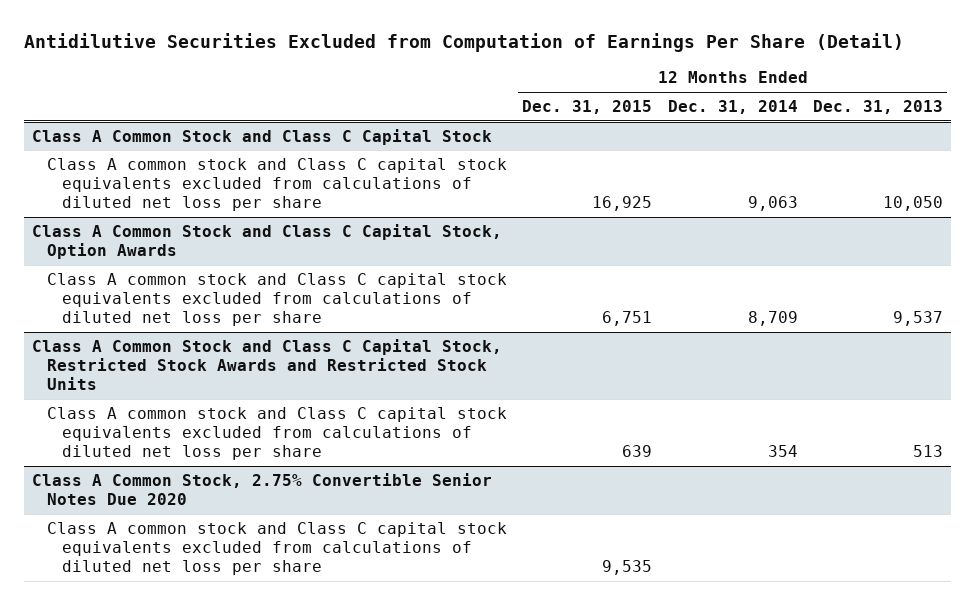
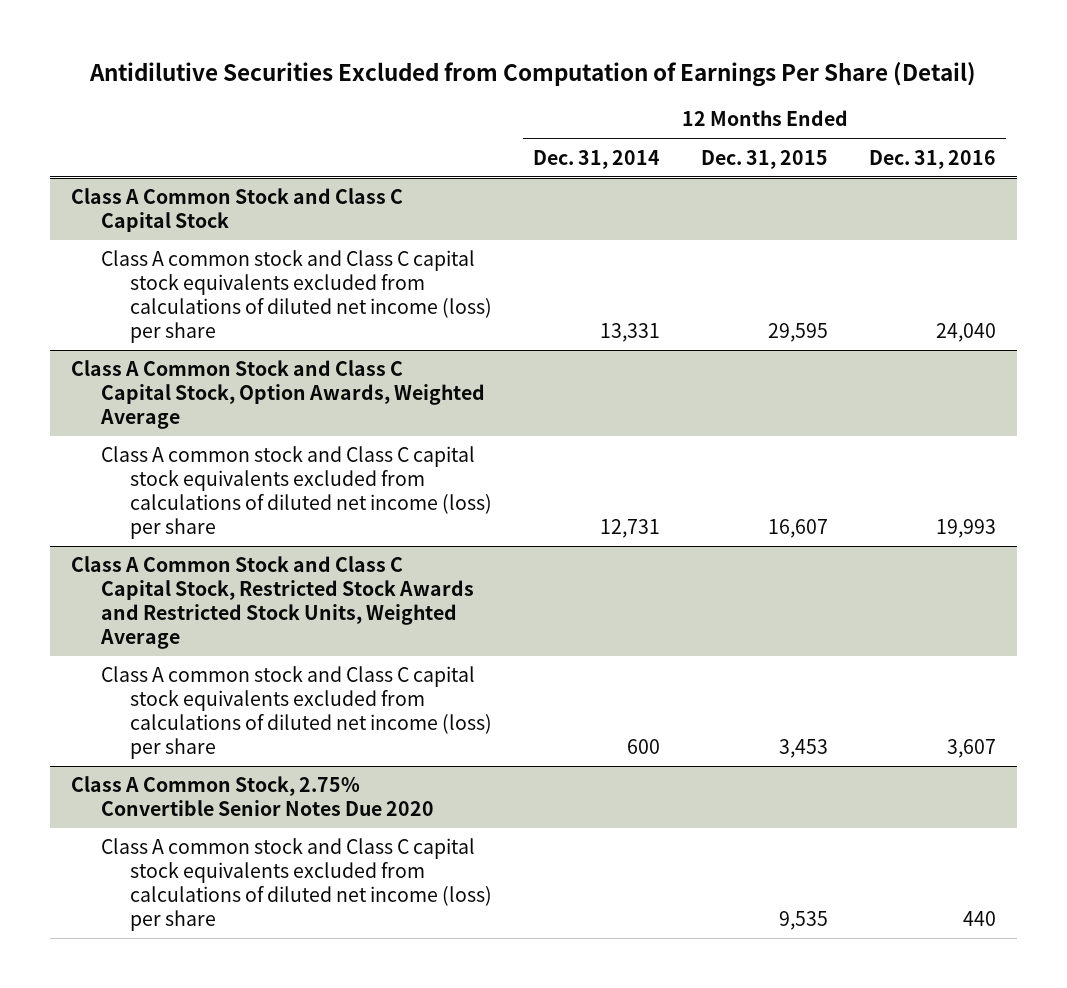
[813,99,944,114] Dec. 31, 2013 -> none
none -> [869,149,997,169] Dec. 31, 2016
[46,157,507,211] Class A common stock and Class C capital stock equivalents excluded from calculations of diluted net loss per share -> [100,250,493,343] Class A common stock and Class C capital stock equivalents excluded from calculations of diluted net income (loss) per share
[592,195,653,211] 16,925 -> [768,322,829,342] 29,595
[747,195,798,211] 9,063 -> [600,322,661,342] 13,331
[31,223,502,259] Class A Common Stock and Class C Capital Stock, Option Awards -> [70,360,485,429] Class A Common Stock and Class C Capital Stock, Option Awards, Weighted Average
[46,272,507,326] Class A common stock and Class C capital stock equivalents excluded from calculations of diluted net loss per share -> [100,446,493,539] Class A common stock and Class C capital stock equivalents excluded from calculations of diluted net income (loss) per share
[602,310,653,326] 6,751 -> [768,518,829,538] 16,607
[747,310,798,326] 8,709 -> [600,518,661,538] 12,731
[31,338,502,390] Class A Common Stock and Class C Capital Stock, Restricted Stock Awards and Restricted Stock Units -> [70,556,474,649] Class A Common Stock and Class C Capital Stock, Restricted Stock Awards and Restricted Stock Units, Weighted Average
[46,406,507,460] Class A common stock and Class C capital stock equivalents excluded from calculations of diluted net loss per share -> [100,666,493,759] Class A common stock and Class C capital stock equivalents excluded from calculations of diluted net income (loss) per share
[622,444,653,457] 639 -> [779,738,829,758] 3,453
[767,444,798,457] 354 -> [627,738,661,754] 600
[46,521,507,575] Class A common stock and Class C capital stock equivalents excluded from calculations of diluted net loss per share -> [100,838,493,931] Class A common stock and Class C capital stock equivalents excluded from calculations of diluted net income (loss) per share

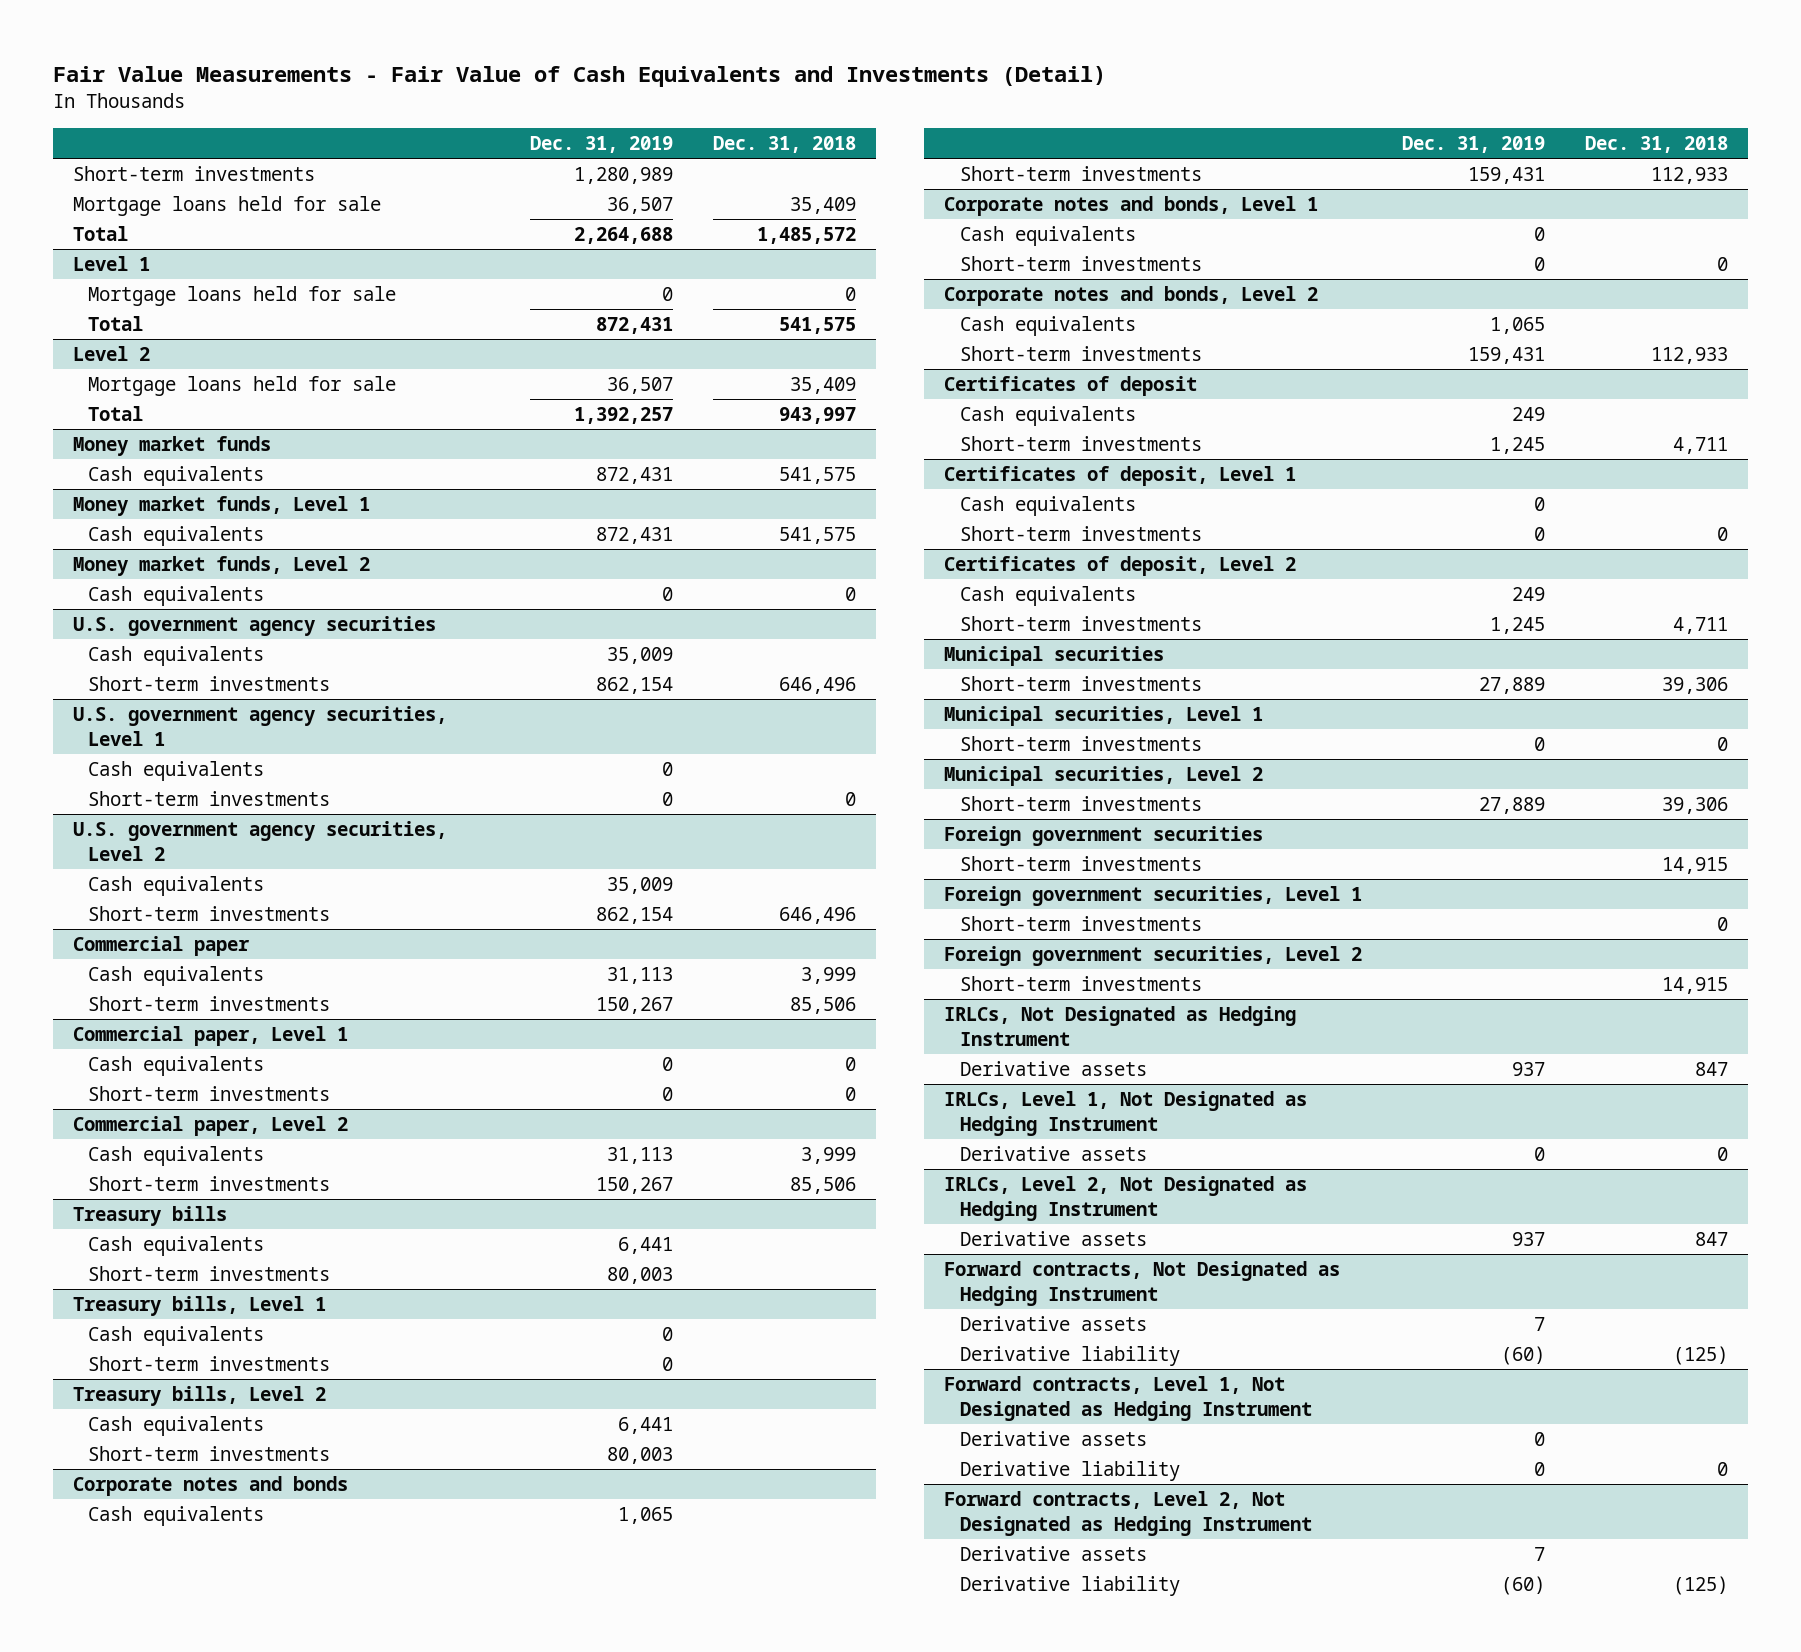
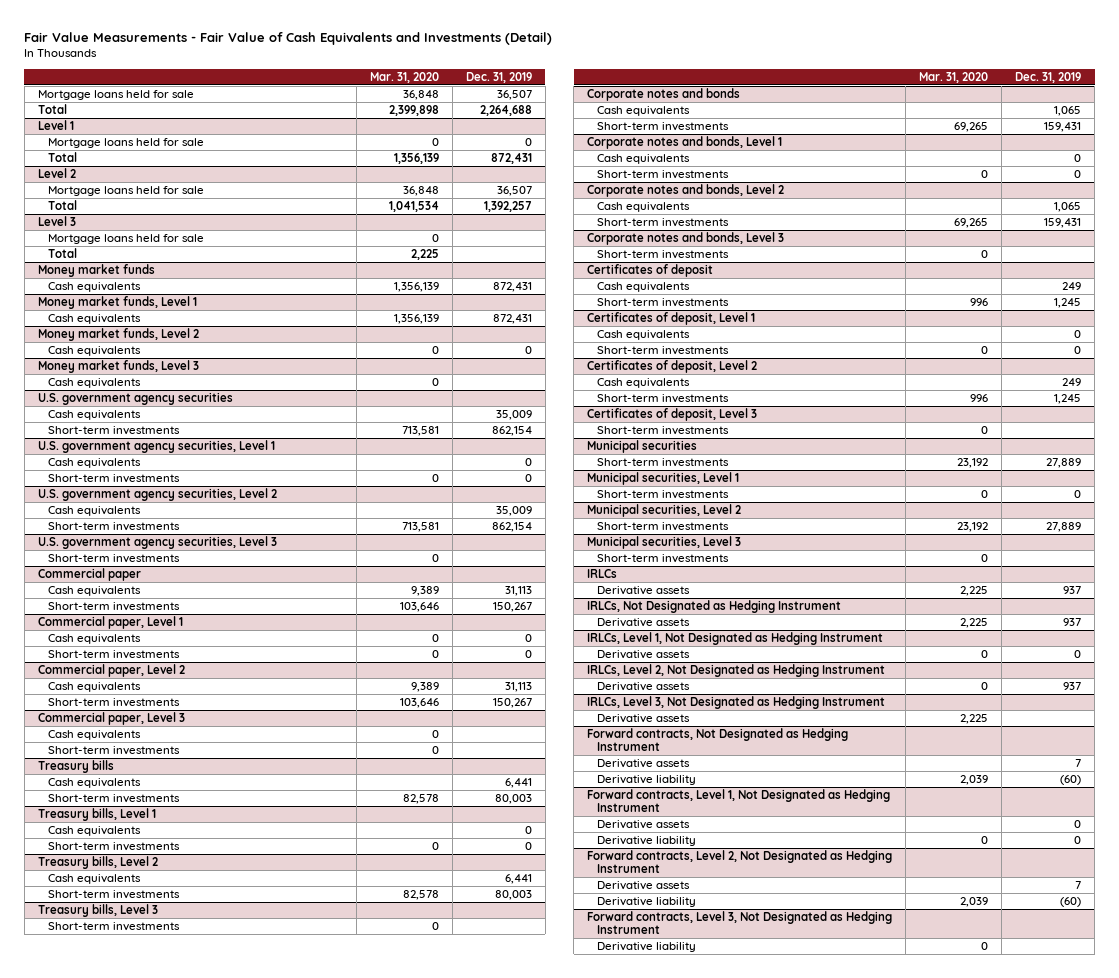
[713,135,857,153] Dec. 31, 2018 -> none
none -> [369,71,439,83] Mar. 31, 2020
[72,166,315,182] Short-term investments -> none
none -> [37,216,76,227] Level 3
none -> [47,234,204,245] Mortgage loans held for sale
none -> [47,248,77,259] Total
none -> [37,360,199,374] Money market funds, Level 3
none -> [47,378,141,389] Cash equivalents
none -> [37,536,277,550] U.S. government agency securities, Level 3
none -> [47,554,180,564] Short-term investments
none -> [37,712,185,726] Commercial paper, Level 3
none -> [47,730,141,741] Cash equivalents
none -> [47,746,180,756] Short-term investments
none -> [37,904,158,918] Treasury bills, Level 3
none -> [47,922,180,932] Short-term investments
none -> [587,232,785,246] Corporate notes and bonds, Level 3
none -> [597,250,730,260] Short-term investments
none -> [587,408,758,422] Certificates of deposit, Level 3
none -> [597,426,730,436] Short-term investments
[944,826,1264,847] Foreign government securities -> none
[959,856,1202,872] Short-term investments -> none
[944,886,1363,907] Foreign government securities, Level 1 -> none
[959,916,1202,932] Short-term investments -> none
[944,946,1363,967] Foreign government securities, Level 2 -> none
none -> [587,536,742,550] Municipal securities, Level 3
none -> [587,569,618,579] IRLCs
none -> [597,586,691,596] Derivative assets
none -> [587,696,886,710] IRLCs, Level 3, Not Designated as Hedging Instrument
none -> [597,714,691,724] Derivative assets
none -> [587,911,893,935] Forward contracts, Level 3, Not Designated as Hedging Instrument
none -> [597,942,697,953] Derivative liability

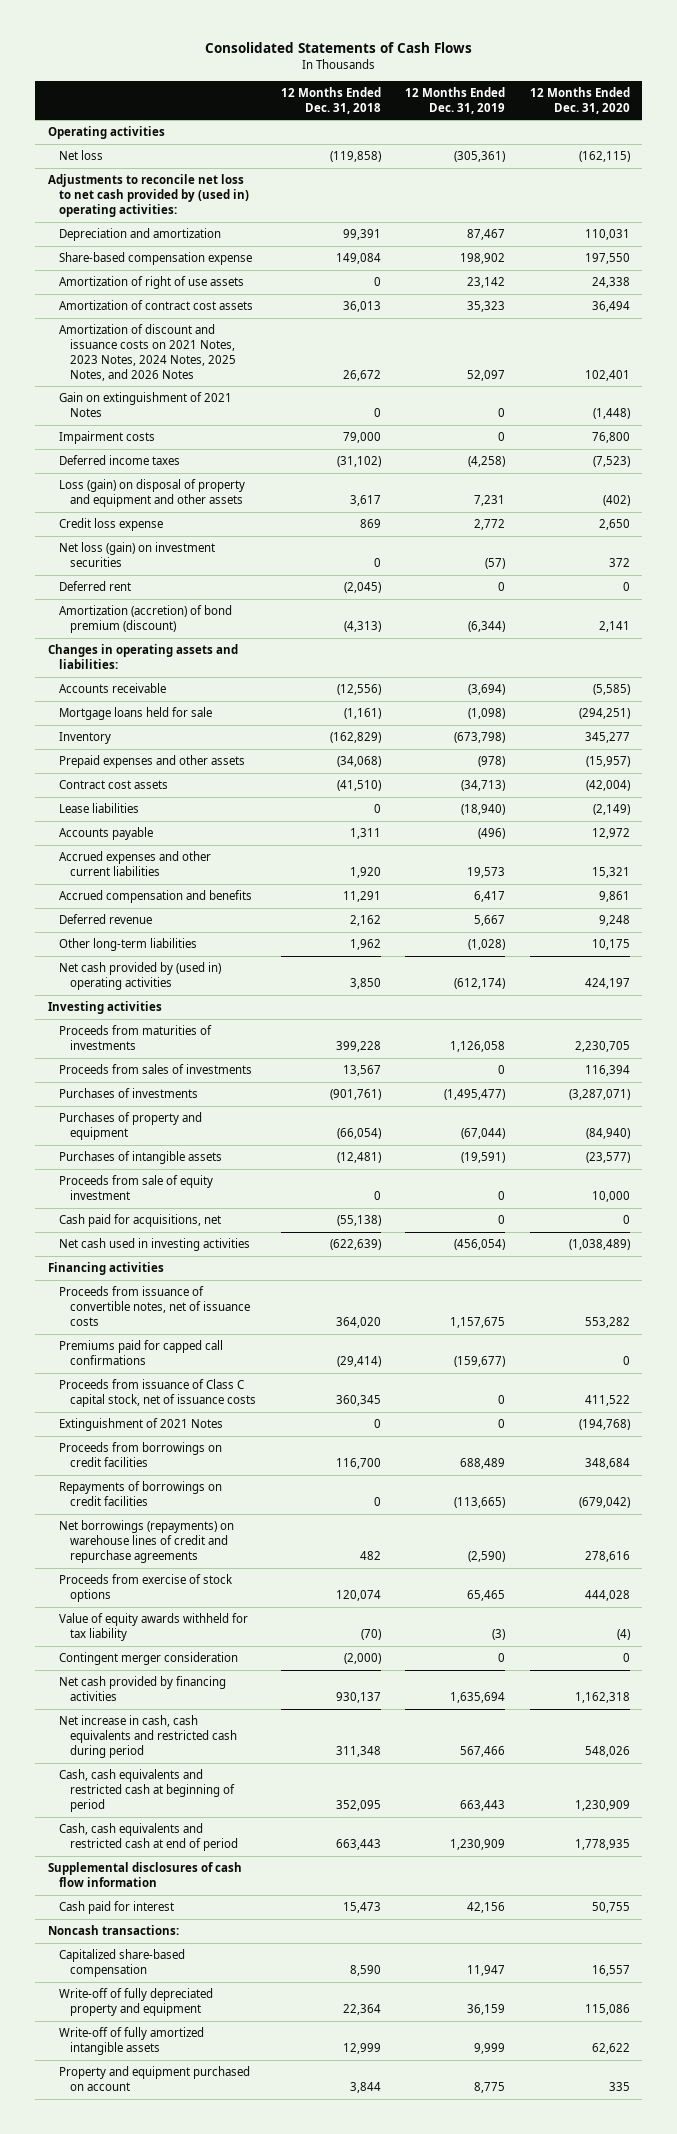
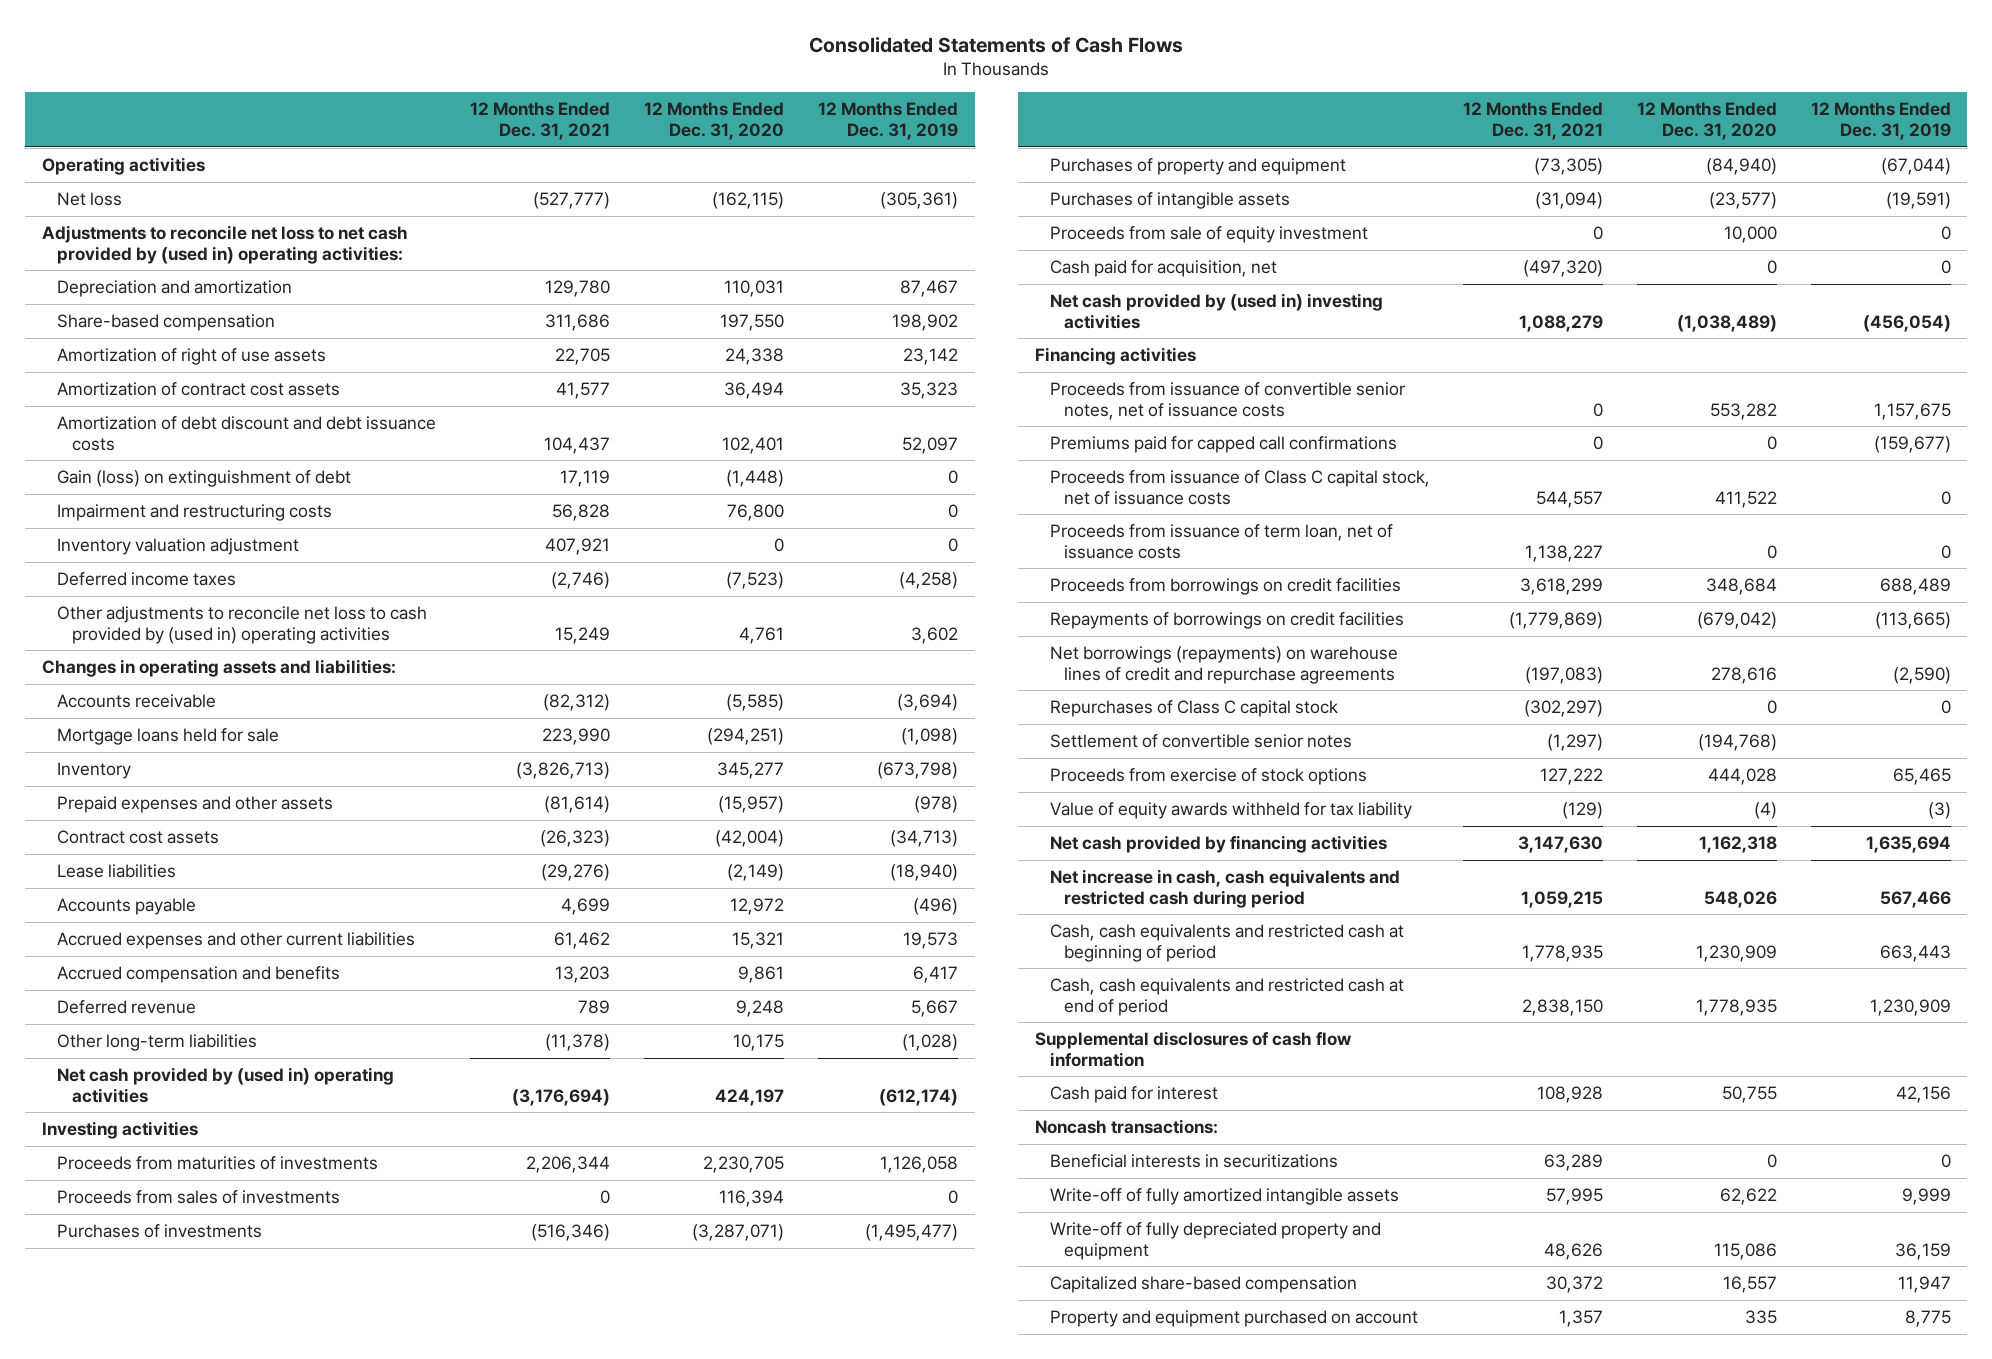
[280,86,381,114] 12 Months Ended Dec. 31, 2018 -> none
none -> [470,102,611,140] 12 Months Ended Dec. 31, 2021
[58,252,252,266] Share-based compensation expense -> [56,313,275,331] Share-based compensation
[58,324,237,381] Amortization of discount and issuance costs on 2021 Notes, 2023 Notes, 2024 Notes, 2025 Notes, and 2026 Notes -> [56,415,436,451] Amortization of debt discount and debt issuance costs
[58,392,232,417] Gain on extinguishment of 2021 Notes -> [56,469,351,487] Gain (loss) on extinguishment of debt
[58,431,155,445] Impairment costs -> [56,503,332,521] Impairment and restructuring costs
none -> [56,537,299,555] Inventory valuation adjustment
[58,479,245,507] Loss (gain) on disposal of property and equipment and other assets -> none
[58,518,163,532] Credit loss expense -> none
[58,542,215,567] Net loss (gain) on investment securities -> none
[58,581,131,592] Deferred rent -> none
[58,605,232,633] Amortization (accretion) of bond premium (discount) -> none
none -> [56,605,427,644] Other adjustments to reconcile net loss to cash provided by (used in) operating activities
[58,1214,221,1228] Cash paid for acquisitions, net -> [1049,259,1277,277] Cash paid for acquisition, net
[58,1238,250,1252] Net cash used in investing activities -> [1049,292,1383,329] Net cash provided by (used in) investing activities
[58,1286,251,1326] Proceeds from issuance of convertible notes, net of issuance costs -> [1049,381,1405,420] Proceeds from issuance of convertible senior notes, net of issuance costs
[58,1418,223,1432] Extinguishment of 2021 Notes -> none
none -> [1049,523,1393,559] Proceeds from issuance of term loan, net of issuance costs
none -> [1049,699,1338,717] Repurchases of Class C capital stock
none -> [1049,733,1352,748] Settlement of convertible senior notes
[58,1652,238,1666] Contingent merger consideration -> none
none -> [1049,1153,1338,1168] Beneficial interests in securitizations
[58,1988,213,2016] Write-off of fully depreciated property and equipment -> [1049,1221,1381,1260] Write-off of fully depreciated property and equipment
[58,1949,185,1977] Capitalized share-based compensation -> [1049,1275,1357,1293] Capitalized share-based compensation

